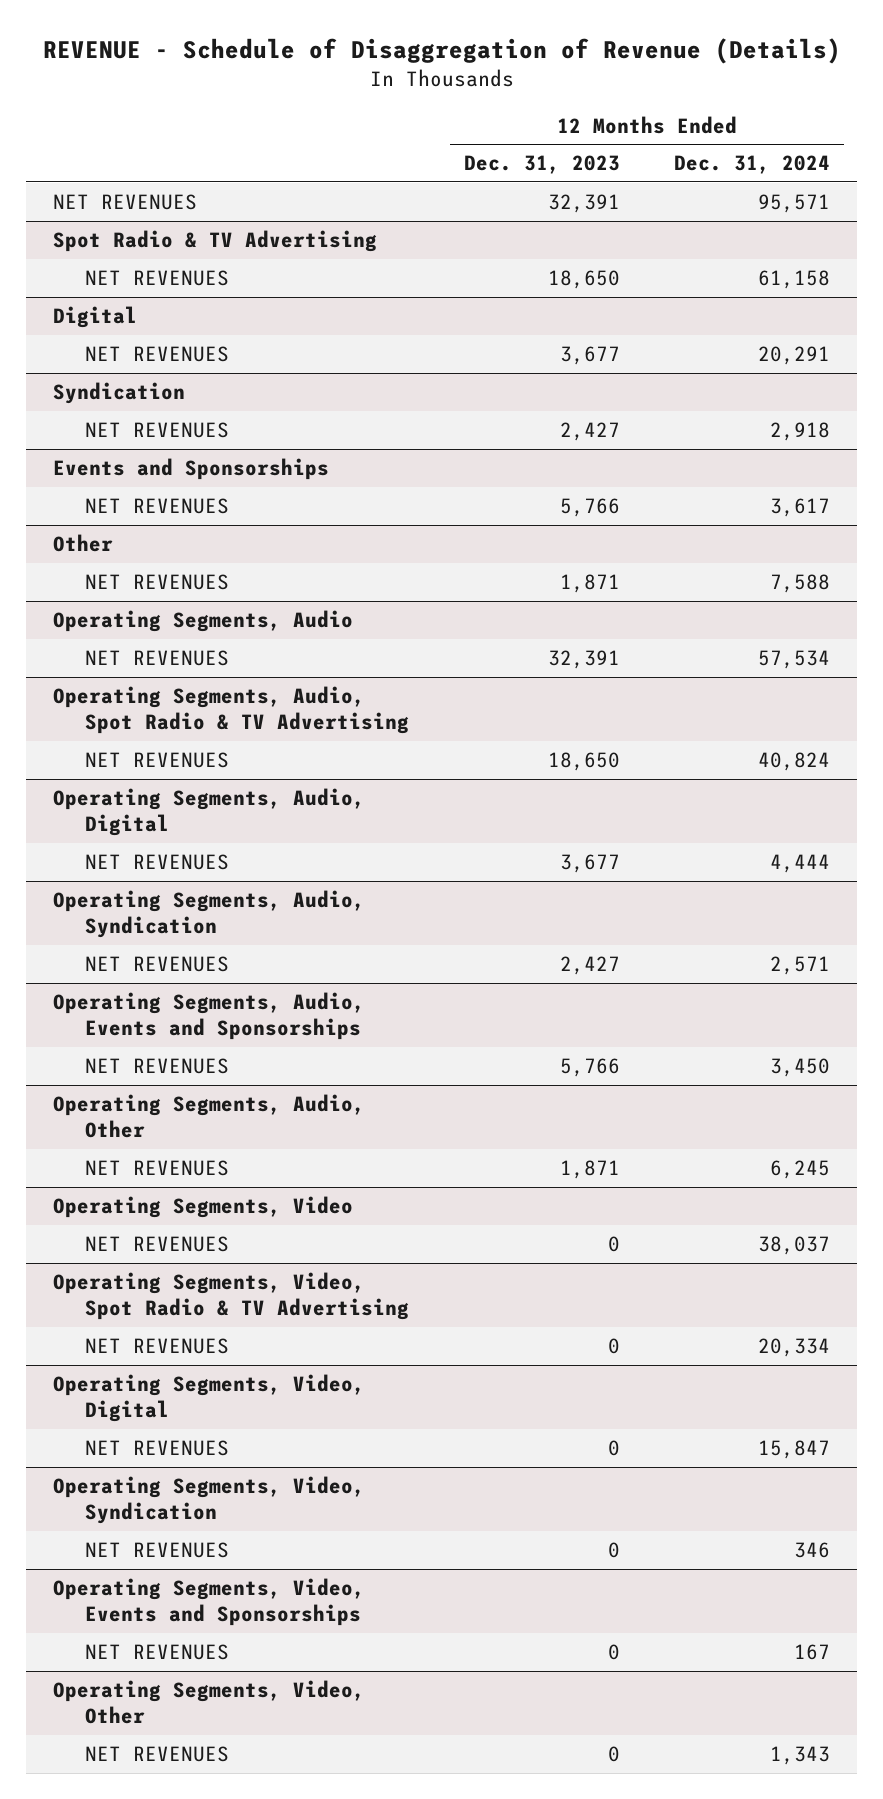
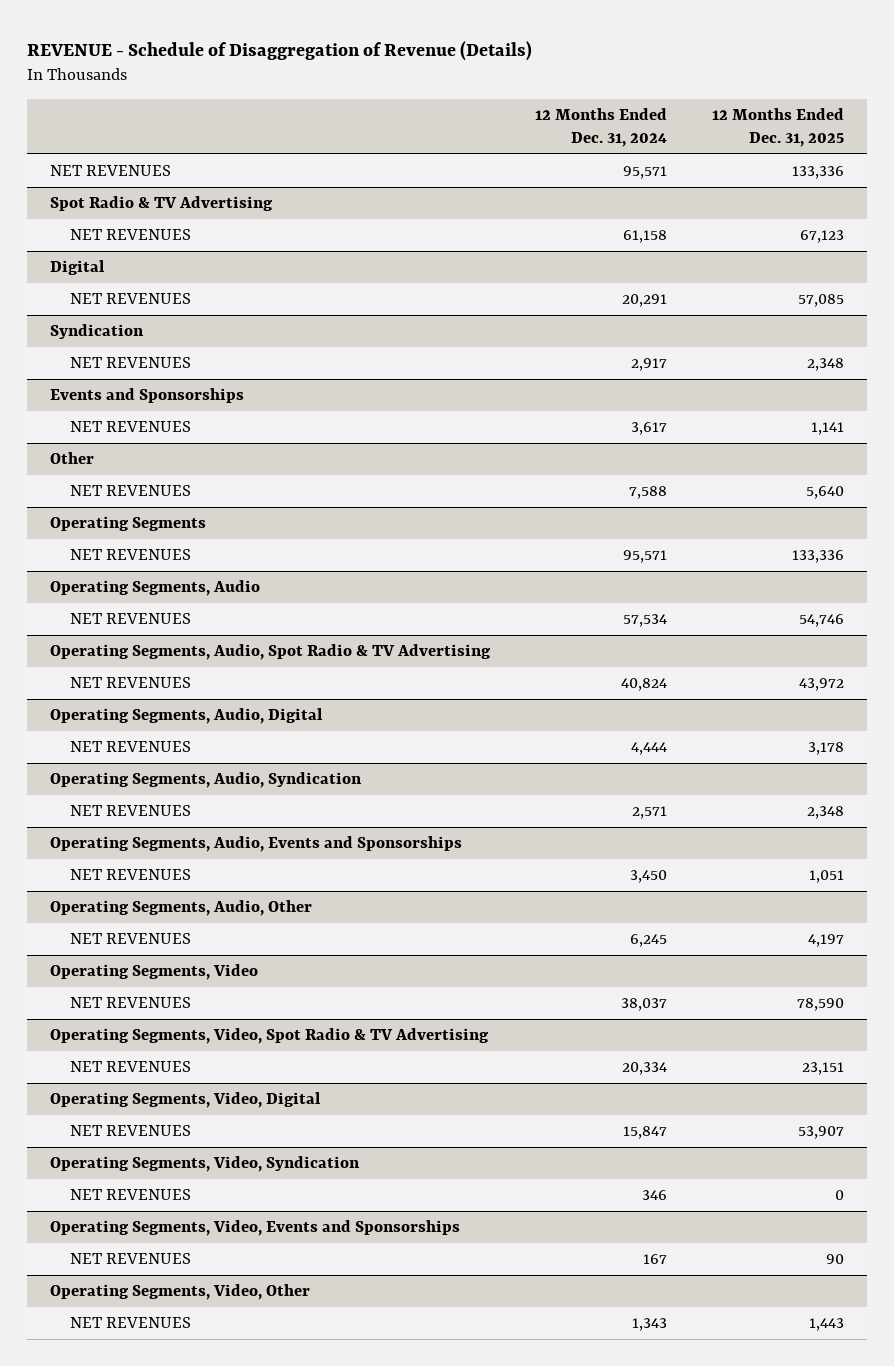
[463,155,620,175] Dec. 31, 2023 -> none
none -> [712,107,845,148] 12 Months Ended Dec. 31, 2025
[770,422,831,442] 2,918 -> [631,357,668,371] 2,917
none -> [49,515,206,531] Operating Segments
none -> [70,548,192,560] NET REVENUES

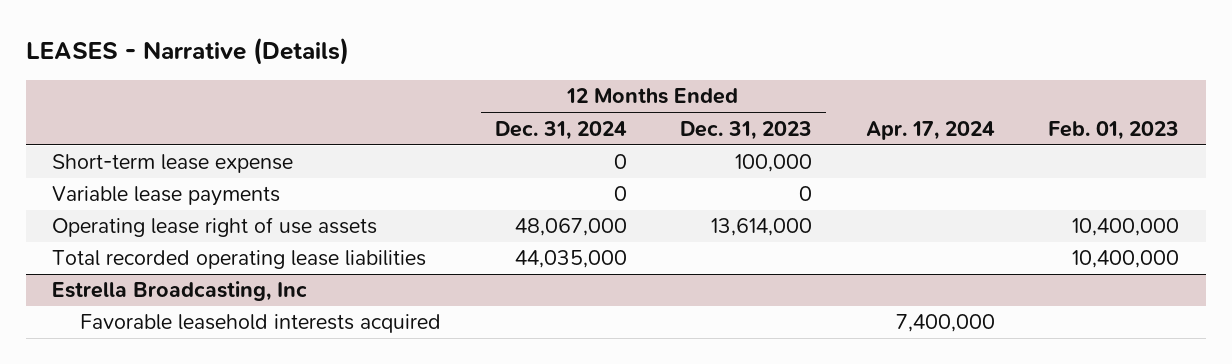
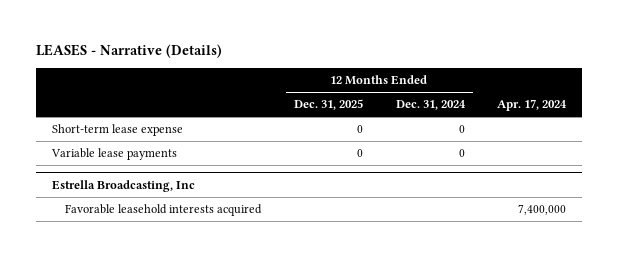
[680,120,813,140] Dec. 31, 2023 -> none
[1048,120,1180,140] Feb. 01, 2023 -> none
none -> [293,99,363,111] Dec. 31, 2025
[52,217,378,238] Operating lease right of use assets -> none
[52,250,427,270] Total recorded operating lease liabilities -> none

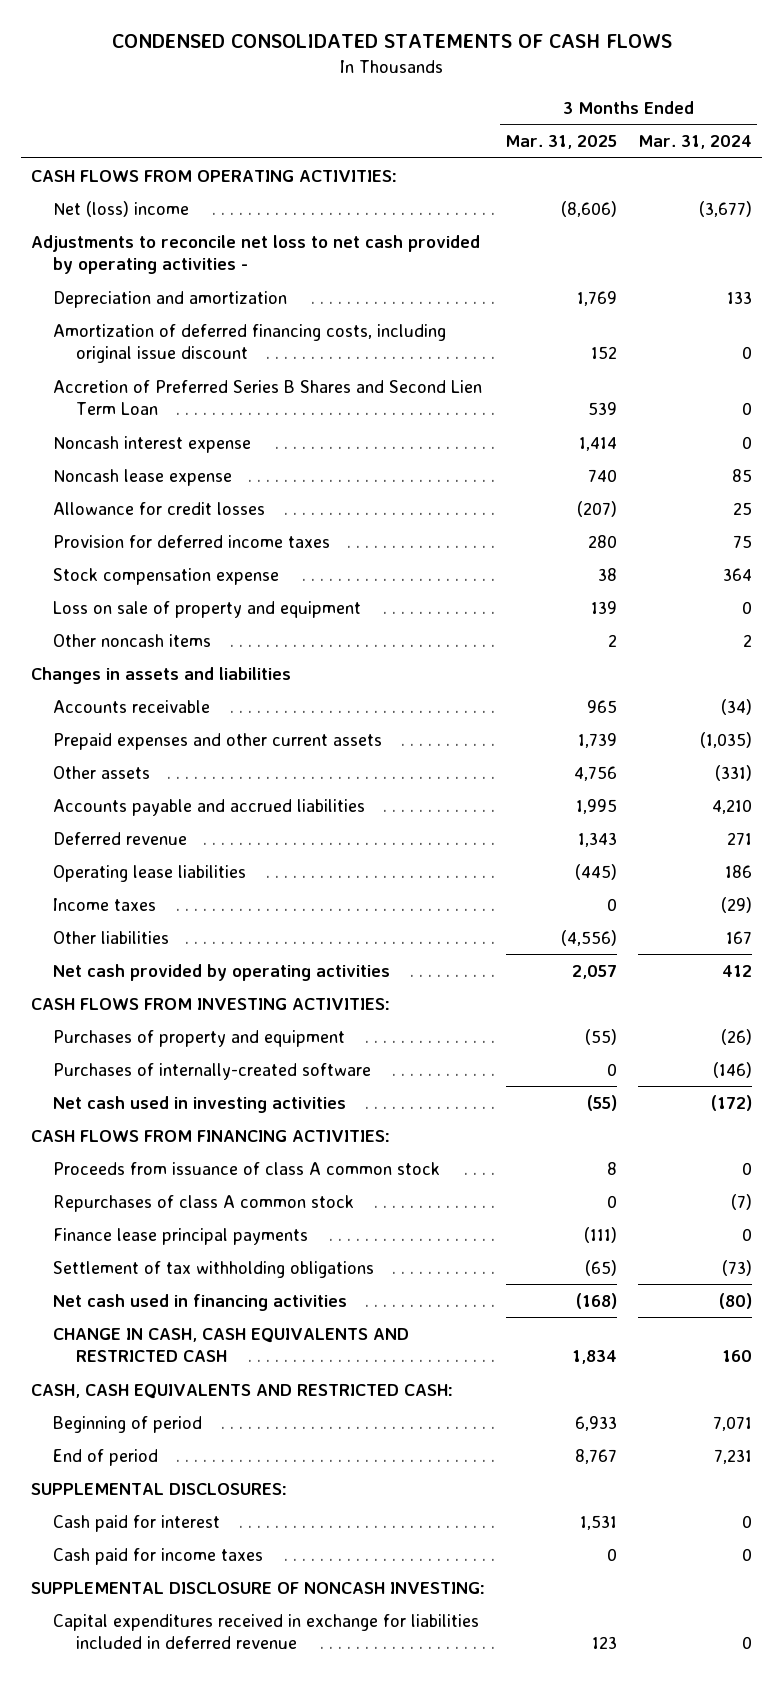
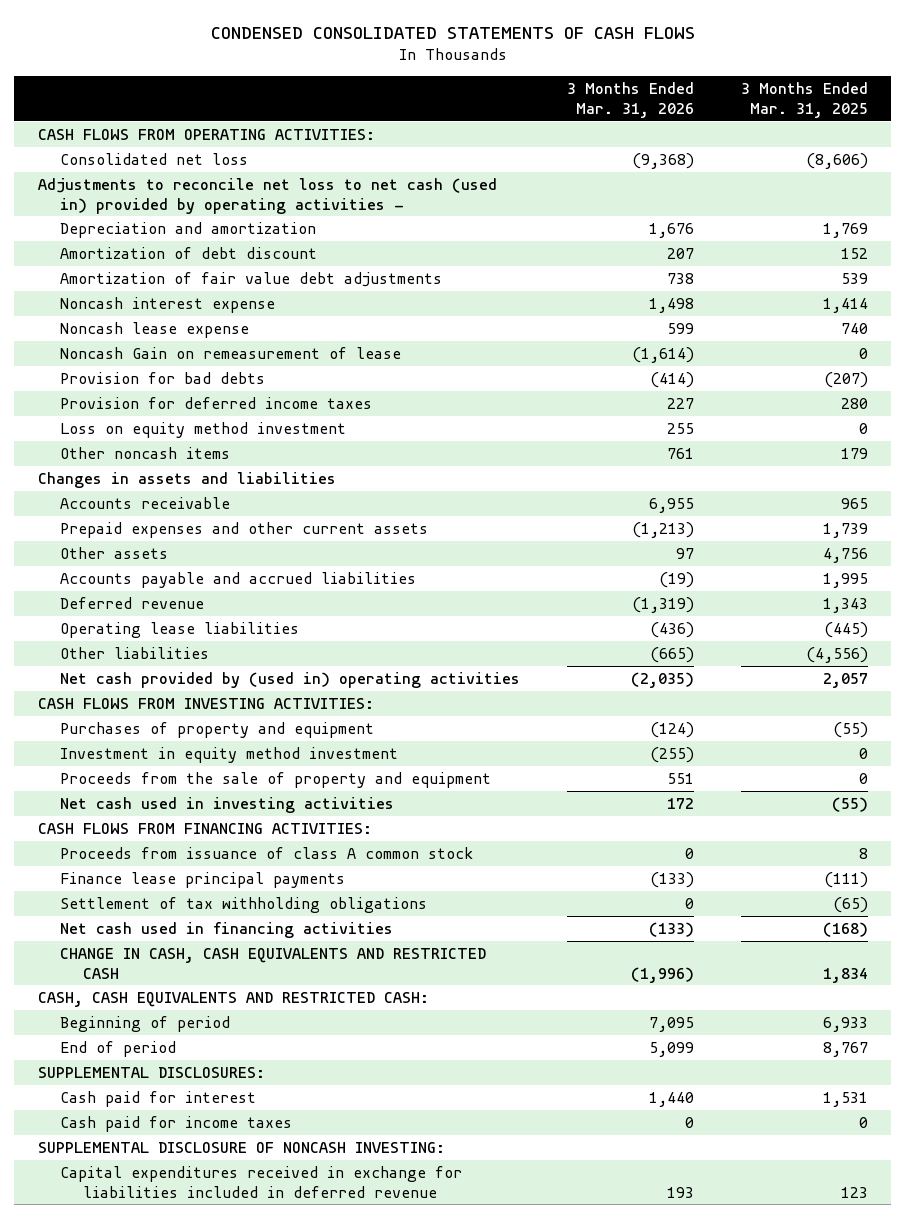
[638,135,753,150] Mar. 31, 2024 -> none
none -> [567,82,695,118] 3 Months Ended Mar. 31, 2026
[53,200,190,217] Net (loss) income -> [60,152,249,165] Consolidated net loss
[30,234,480,275] Adjustments to reconcile net loss to net cash provided by operating activities - -> [37,177,497,214] Adjustments to reconcile net loss to net cash (used in) provided by operating activities -
[53,323,447,364] Amortization of deferred financing costs, including original issue discount -> [60,246,318,259] Amortization of debt discount
[53,379,483,416] Accretion of Preferred Series B Shares and Second Lien Term Loan -> [60,271,443,287] Amortization of fair value debt adjustments
none -> [60,346,402,359] Noncash Gain on remeasurement of lease
[53,501,266,515] Allowance for credit losses -> [60,371,266,384] Provision for bad debts
[53,567,280,585] Stock compensation expense -> none
[53,600,362,618] Loss on sale of property and equipment -> none
none -> [60,421,347,438] Loss on equity method investment
[608,633,618,647] 2 -> [840,447,868,459] 179
[53,897,157,911] Income taxes -> none
[53,963,391,981] Net cash provided by operating activities -> [60,671,521,688] Net cash provided by (used in) operating activities
[53,1062,372,1080] Purchases of internally-created software -> none
none -> [60,746,399,763] Investment in equity method investment
none -> [60,771,492,788] Proceeds from the sale of property and equipment
[53,1194,355,1212] Repurchases of class A common stock -> none

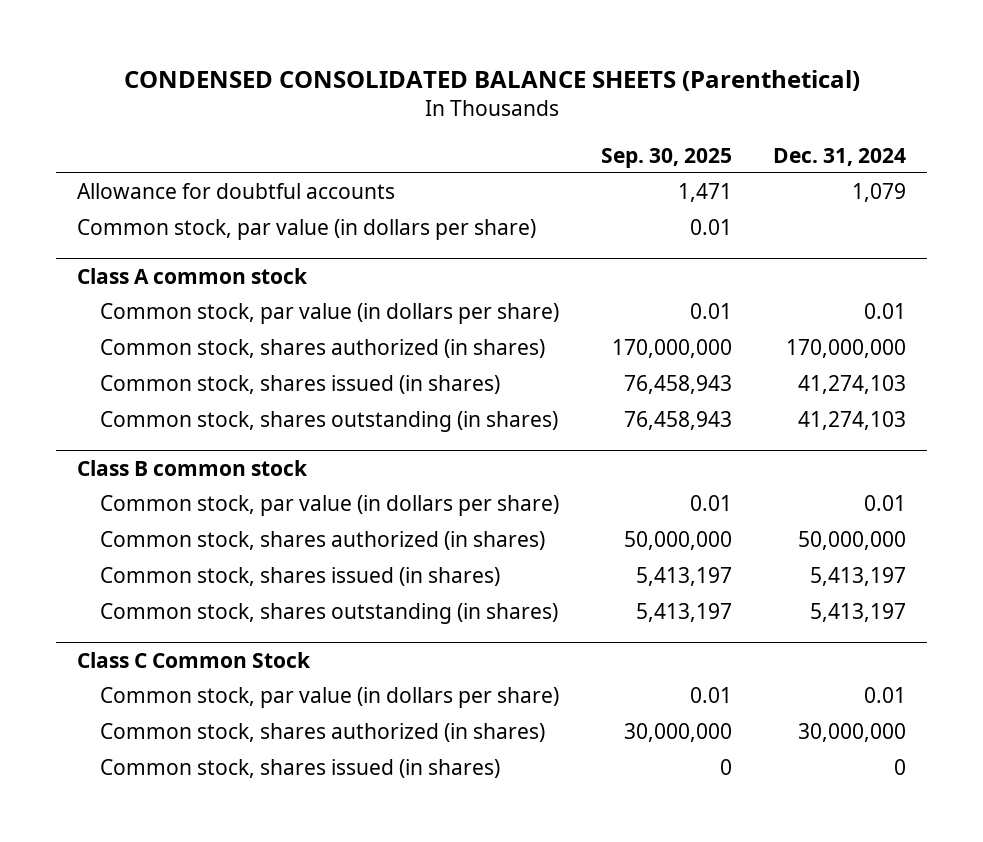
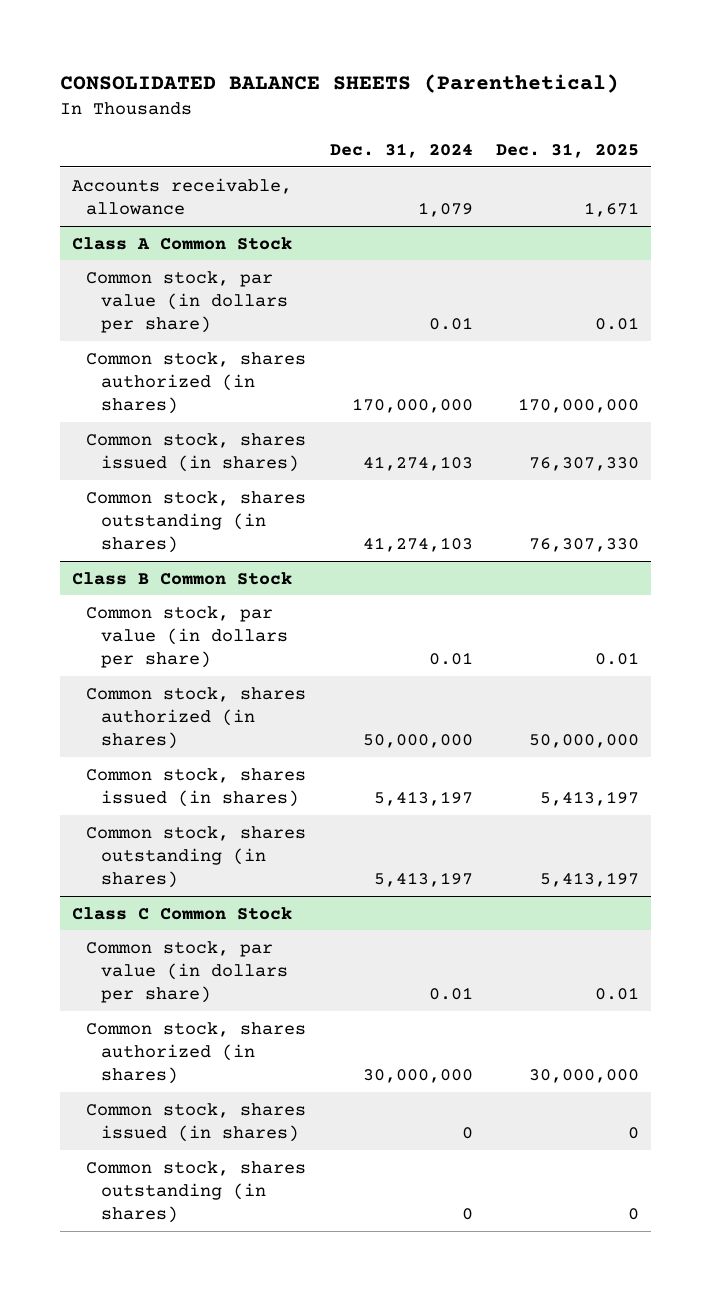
[123,70,860,92] CONDENSED CONSOLIDATED BALANCE SHEETS (Parenthetical) -> [59,73,619,93] CONSOLIDATED BALANCE SHEETS (Parenthetical)
[600,147,732,168] Sep. 30, 2025 -> none
none -> [496,143,640,159] Dec. 31, 2025
[76,219,536,241] Common stock, par value (in dollars per share) -> none
[76,183,395,200] Allowance for doubtful accounts -> [71,177,292,215] Accounts receivable, allowance
[76,267,308,284] Class A common stock -> [71,236,292,250] Class A Common Stock
[76,459,308,476] Class B common stock -> [71,571,292,585] Class B Common Stock
none -> [86,1160,307,1223] Common stock, shares outstanding (in shares)

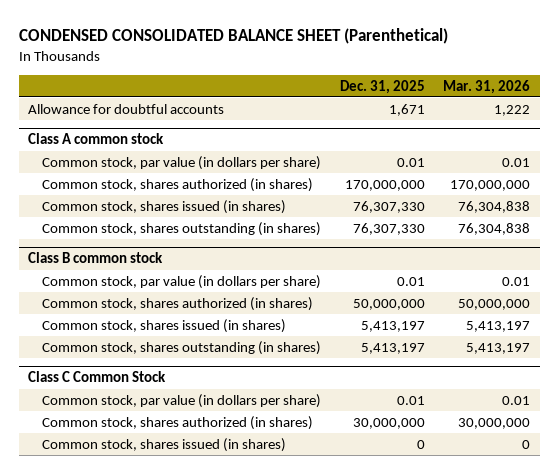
[59,73,619,93] CONSOLIDATED BALANCE SHEETS (Parenthetical) -> [18,28,448,45] CONDENSED CONSOLIDATED BALANCE SHEET (Parenthetical)
[329,143,473,159] Dec. 31, 2024 -> none
none -> [443,79,531,94] Mar. 31, 2026
[71,177,292,215] Accounts receivable, allowance -> [28,103,225,114] Allowance for doubtful accounts
[71,236,292,250] Class A Common Stock -> [28,133,165,145] Class A common stock
[71,571,292,585] Class B Common Stock -> [28,252,164,264] Class B common stock
[86,1160,307,1223] Common stock, shares outstanding (in shares) -> none

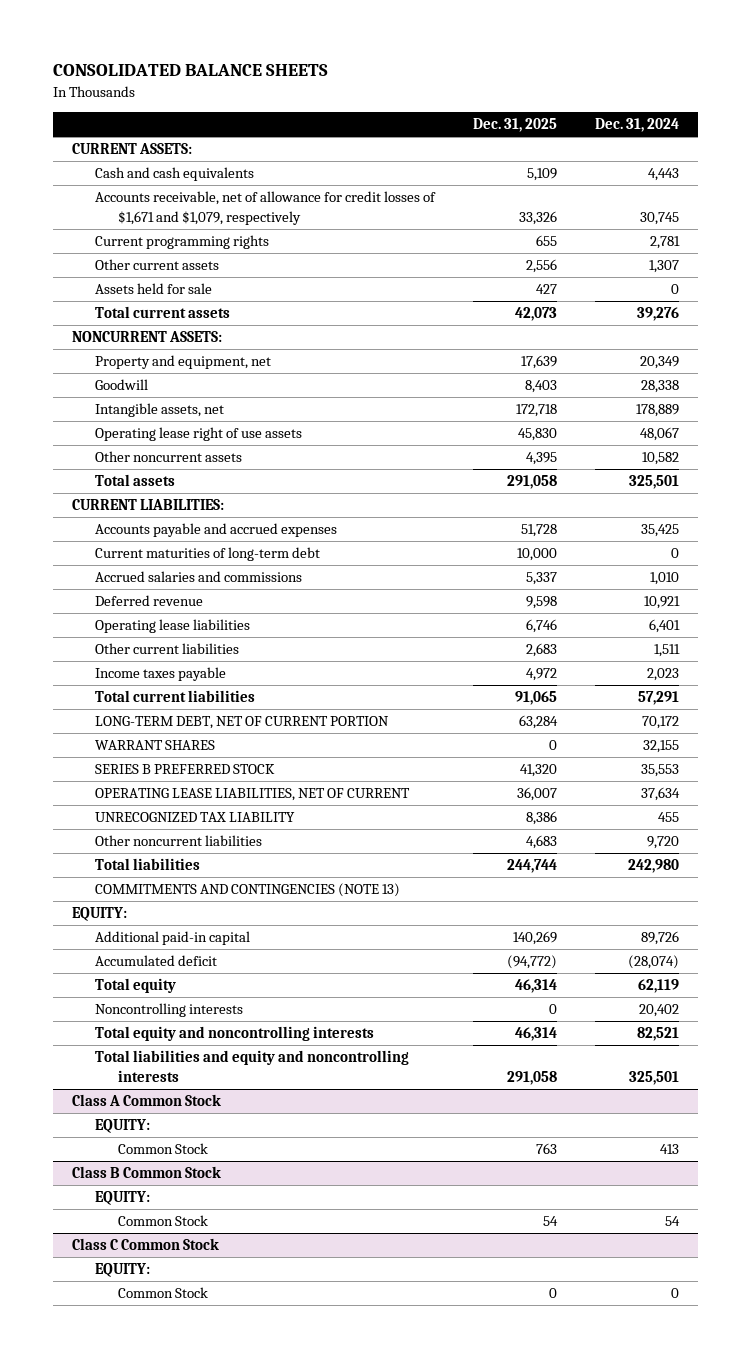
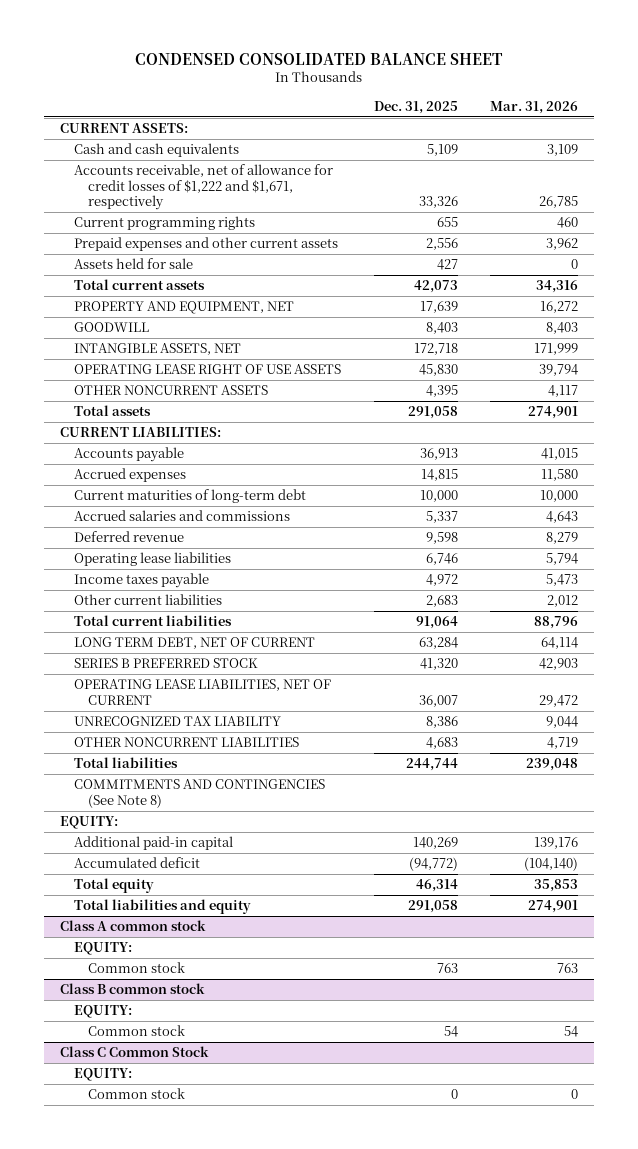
[52,64,328,77] CONSOLIDATED BALANCE SHEETS -> [135,52,504,65] CONDENSED CONSOLIDATED BALANCE SHEET
[594,118,679,133] Dec. 31, 2024 -> none
none -> [489,100,578,114] Mar. 31, 2026
[94,191,436,225] Accounts receivable, net of allowance for credit losses of $1,671 and $1,079, respectively -> [74,164,334,210] Accounts receivable, net of allowance for credit losses of $1,222 and $1,671, respectively
[94,259,219,271] Other current assets -> [74,237,339,252] Prepaid expenses and other current assets
[71,331,222,343] NONCURRENT ASSETS: -> none
[94,355,271,370] Property and equipment, net -> [74,301,295,315] PROPERTY AND EQUIPMENT, NET
[94,379,148,391] Goodwill -> [74,322,150,333] GOODWILL
[94,403,224,418] Intangible assets, net -> [74,343,242,356] INTANGIBLE ASSETS, NET
[94,427,302,442] Operating lease right of use assets -> [74,364,342,375] OPERATING LEASE RIGHT OF USE ASSETS
[94,451,242,463] Other noncurrent assets -> [74,385,269,396] OTHER NONCURRENT ASSETS
[94,523,337,538] Accounts payable and accrued expenses -> none
none -> [74,447,185,463] Accounts payable
none -> [74,468,187,483] Accrued expenses
[94,740,215,751] WARRANT SHARES -> none
[94,643,239,655] Other current liabilities -> [74,594,223,606] Other current liabilities
[514,691,557,706] 91,065 -> [415,616,458,630] 91,064
[94,716,389,730] LONG-TERM DEBT, NET OF CURRENT PORTION -> [74,637,316,650] LONG TERM DEBT, NET OF CURRENT
[94,835,262,847] Other noncurrent liabilities -> [74,737,300,748] OTHER NONCURRENT LIABILITIES
[94,883,400,898] COMMITMENTS AND CONTINGENCIES (NOTE 13) -> [74,779,326,808] COMMITMENTS AND CONTINGENCIES (See Note 8)
[94,1003,243,1018] Noncontrolling interests -> none
[94,1026,374,1042] Total equity and noncontrolling interests -> none
[94,1050,409,1082] Total liabilities and equity and noncontrolling interests -> [74,899,252,915] Total liabilities and equity
[71,1094,221,1107] Class A Common Stock -> [60,920,207,932] Class A common stock
[117,1143,208,1155] Common Stock -> [88,962,186,974] Common stock
[71,1166,221,1179] Class B Common Stock -> [60,983,206,995] Class B common stock
[117,1215,208,1227] Common Stock -> [88,1025,186,1037] Common stock
[117,1287,208,1299] Common Stock -> [88,1088,186,1100] Common stock

